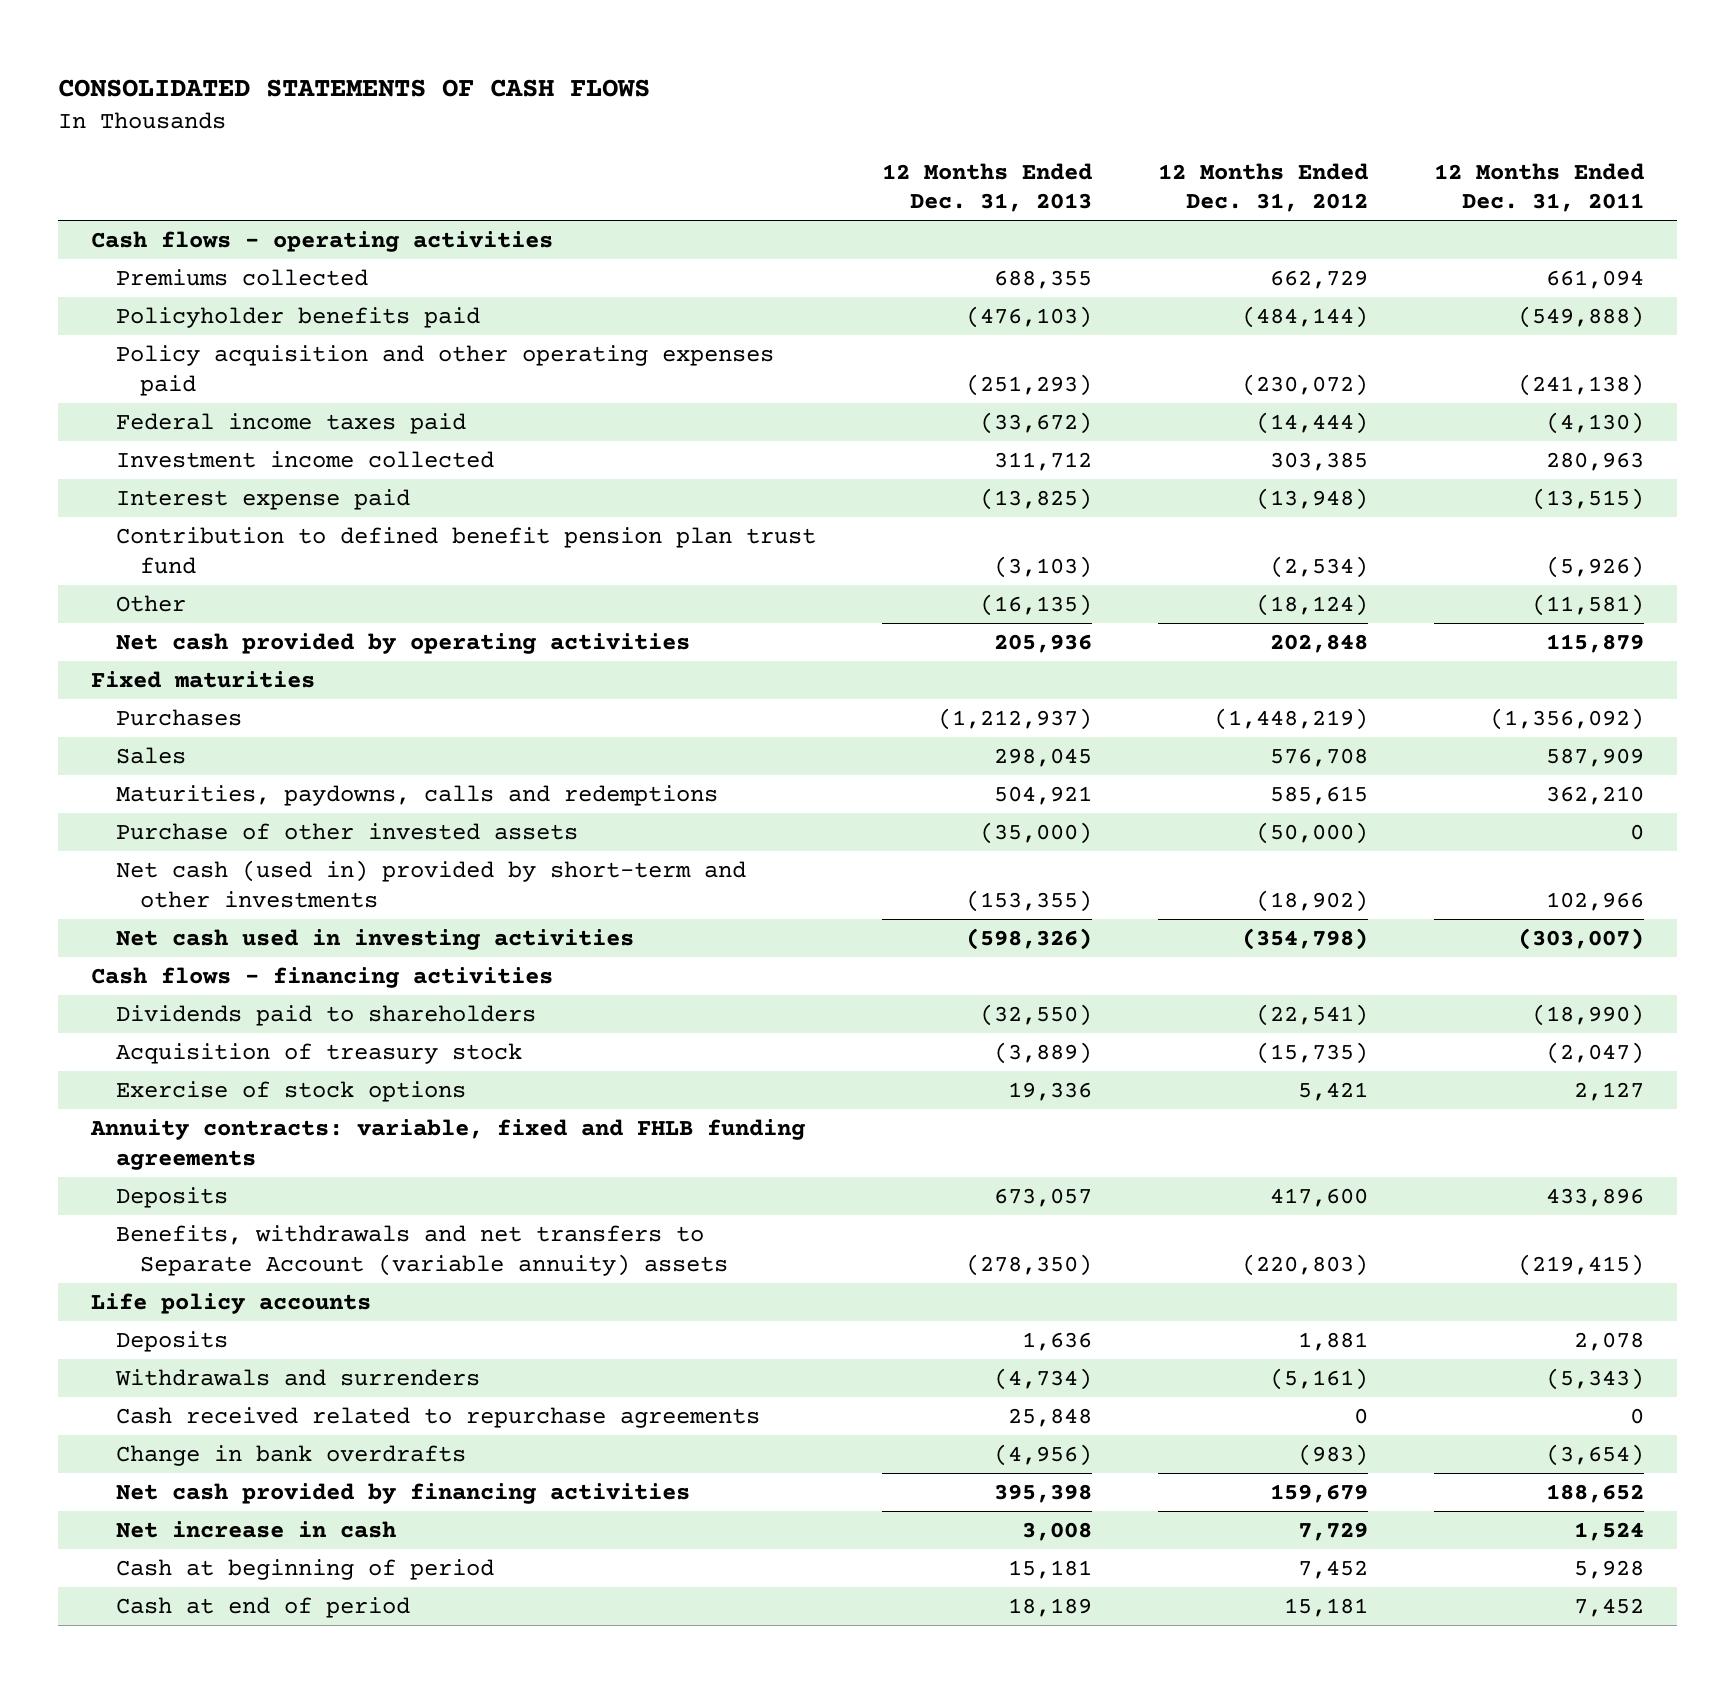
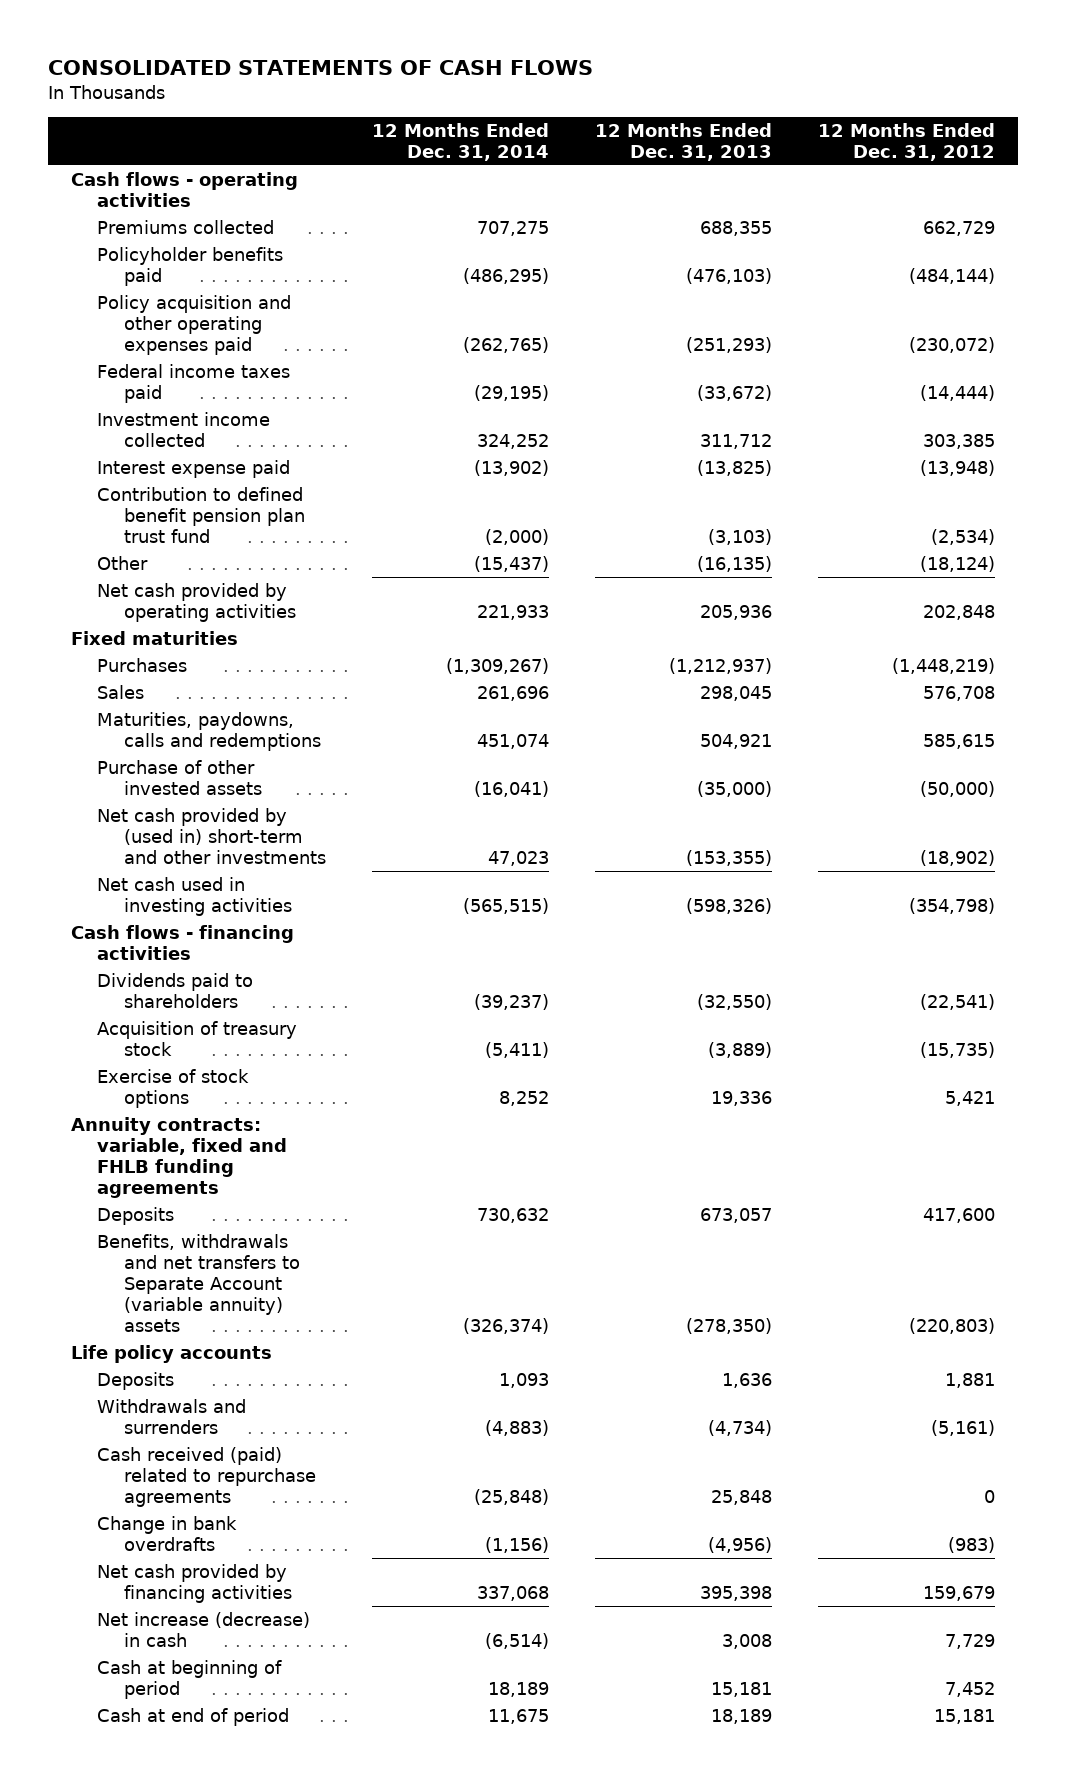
[1433,162,1644,213] 12 Months Ended Dec. 31, 2011 -> none
none -> [372,122,550,161] 12 Months Ended Dec. 31, 2014
[115,860,746,908] Net cash (used in) provided by short-term and other investments -> [97,807,327,864] Net cash provided by (used in) short-term and other investments
[115,1407,760,1429] Cash received related to repurchase agreements -> [97,1446,317,1507] Cash received (paid) related to repurchase agreements
[115,1521,396,1539] Net increase in cash -> [97,1611,311,1647] Net increase (decrease) in cash

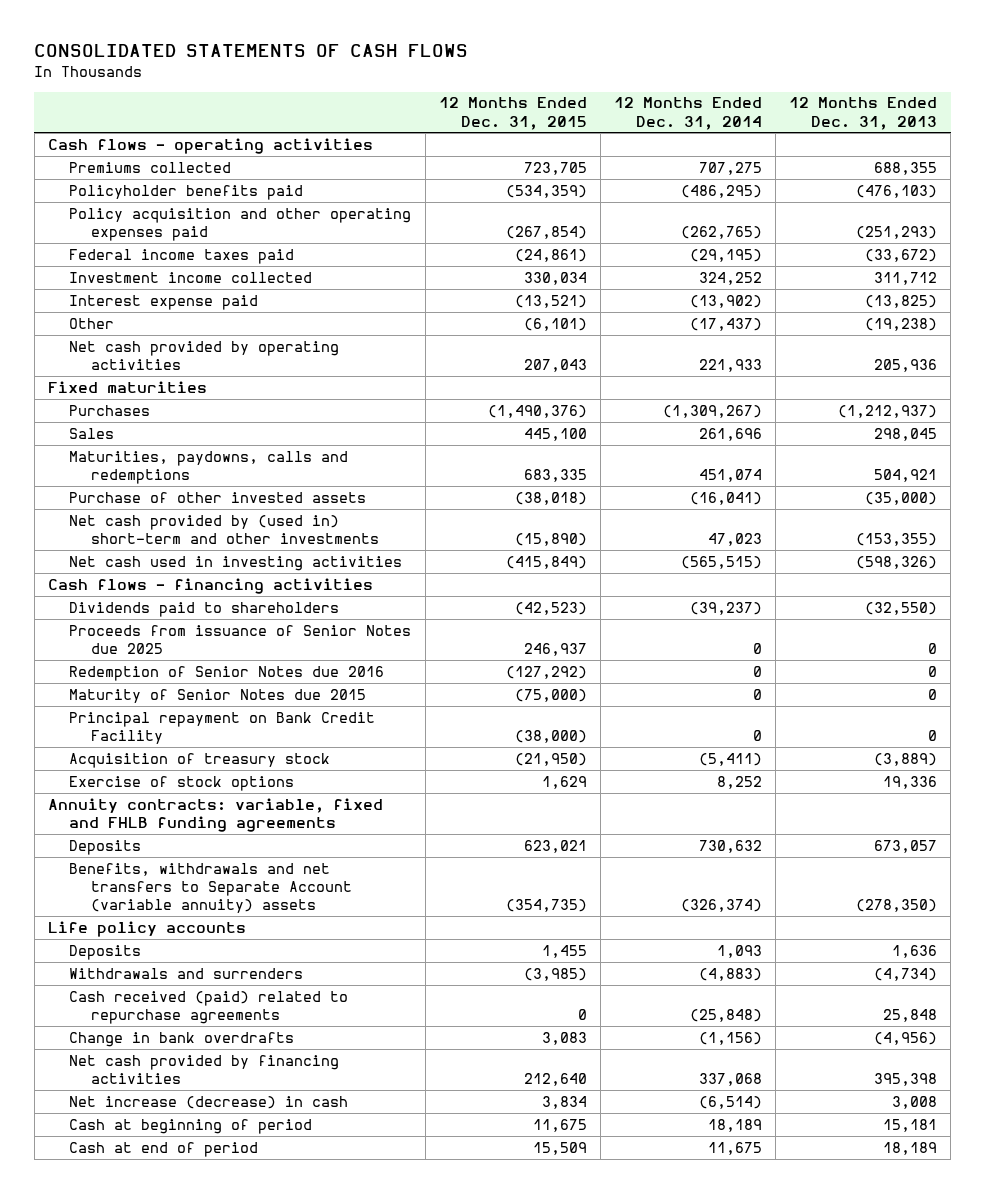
[818,122,996,161] 12 Months Ended Dec. 31, 2012 -> none
none -> [438,97,587,130] 12 Months Ended Dec. 31, 2015
[97,486,306,543] Contribution to defined benefit pension plan trust fund -> none
[474,555,550,572] (15,437) -> [689,317,762,331] (17,437)
[697,555,773,572] (16,135) -> [865,317,938,331] (19,238)
none -> [69,624,412,655] Proceeds from issuance of Senior Notes due 2025
none -> [69,665,385,681] Redemption of Senior Notes due 2016
none -> [69,688,367,703] Maturity of Senior Notes due 2015
none -> [69,711,376,745] Principal repayment on Bank Credit Facility

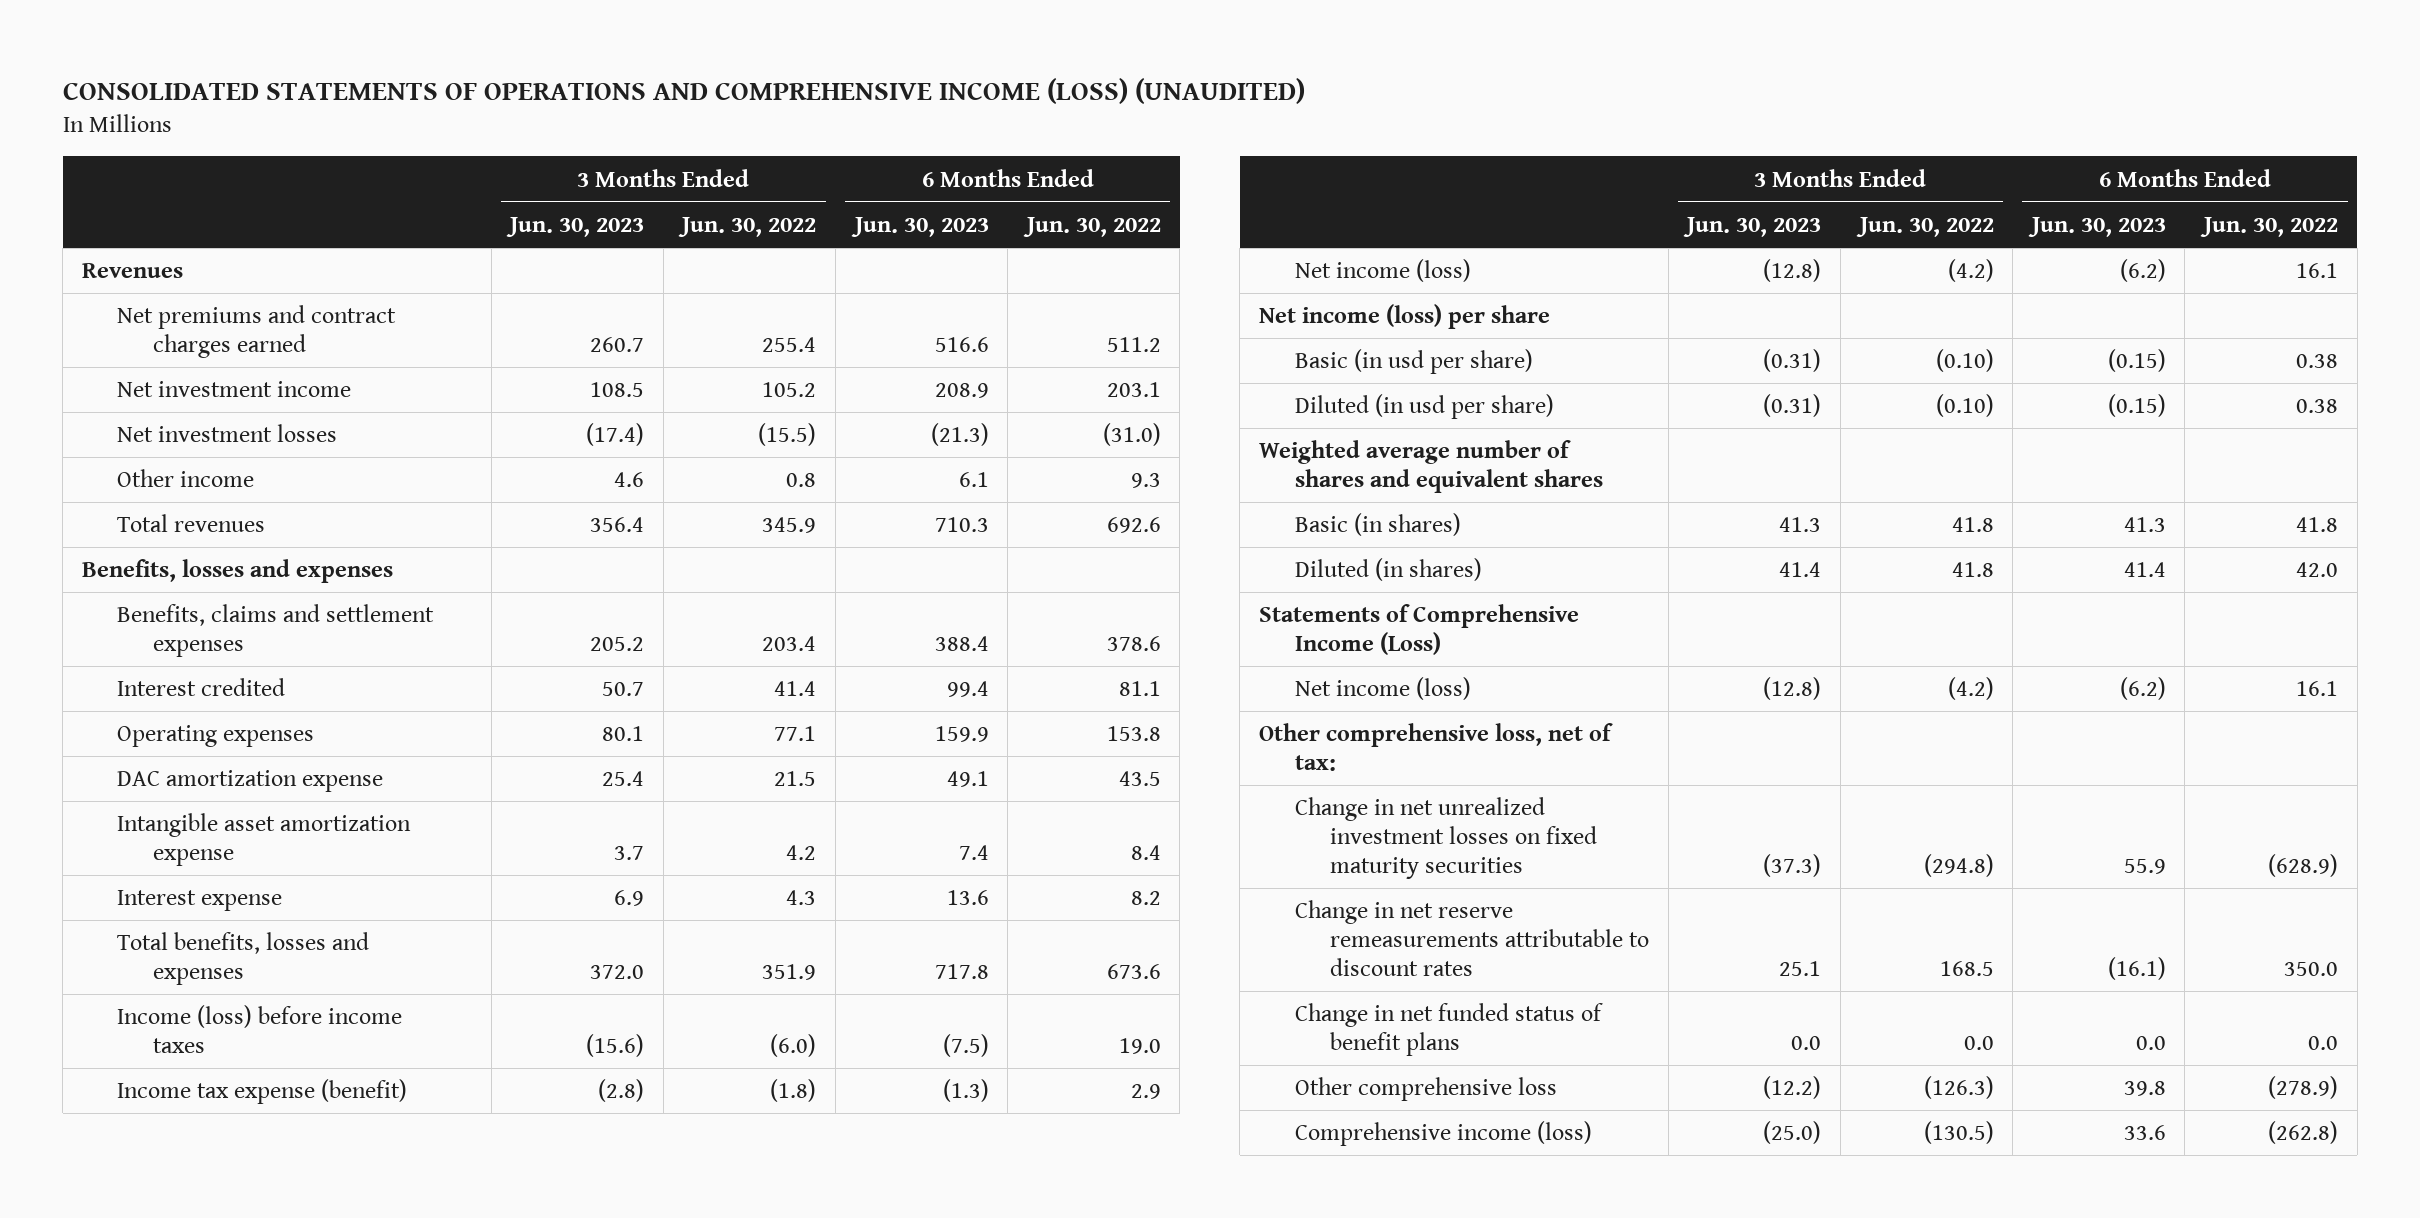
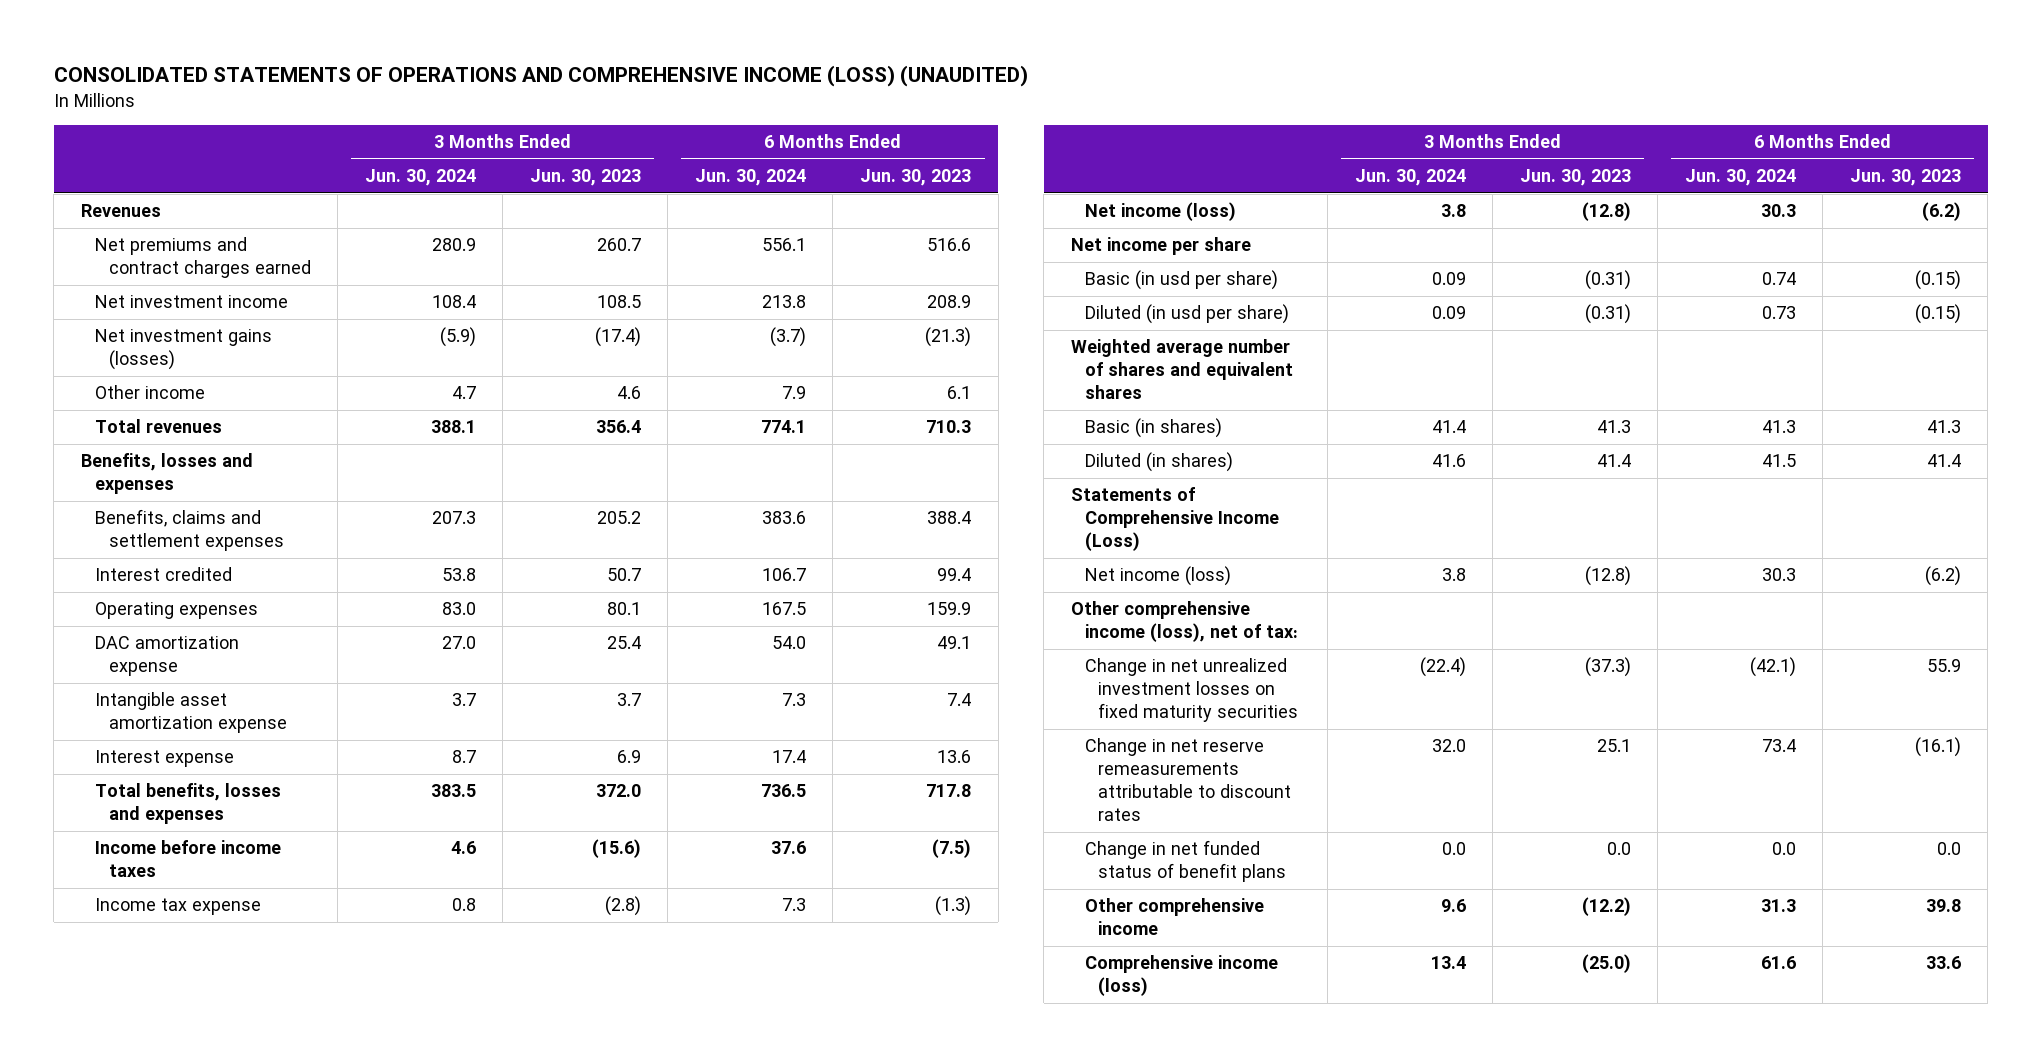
[678,217,817,238] Jun. 30, 2022 -> none
[1022,217,1161,238] Jun. 30, 2022 -> none
none -> [364,169,476,187] Jun. 30, 2024
none -> [694,169,806,187] Jun. 30, 2024
[117,424,338,443] Net investment losses -> [94,329,272,371] Net investment gains (losses)
[117,1005,403,1053] Income (loss) before income taxes -> [94,840,281,878] Income before income taxes
[117,1079,408,1105] Income tax expense (benefit) -> [94,898,261,916] Income tax expense
[1259,304,1551,330] Net income (loss) per share -> [1070,237,1251,256] Net income per share
[1259,723,1614,771] Other comprehensive loss, net of tax: -> [1070,601,1298,643] Other comprehensive income (loss), net of tax:
[1294,1077,1557,1102] Other comprehensive loss -> [1084,898,1264,936] Other comprehensive income

